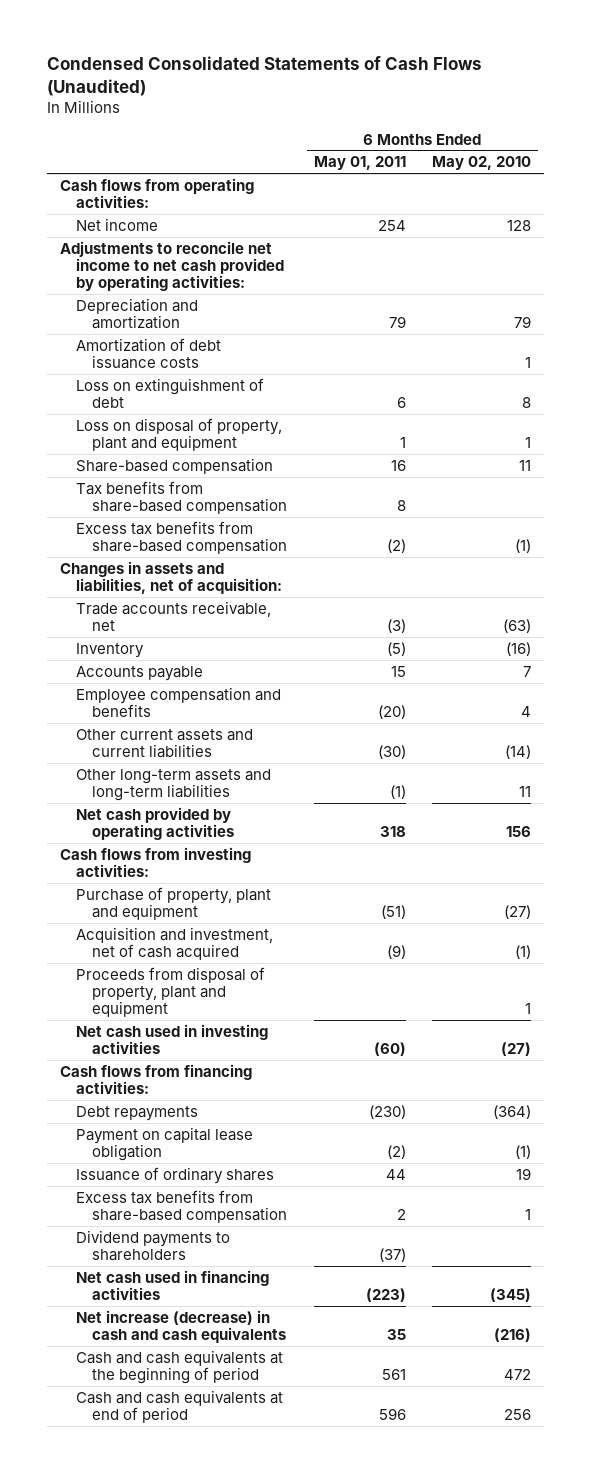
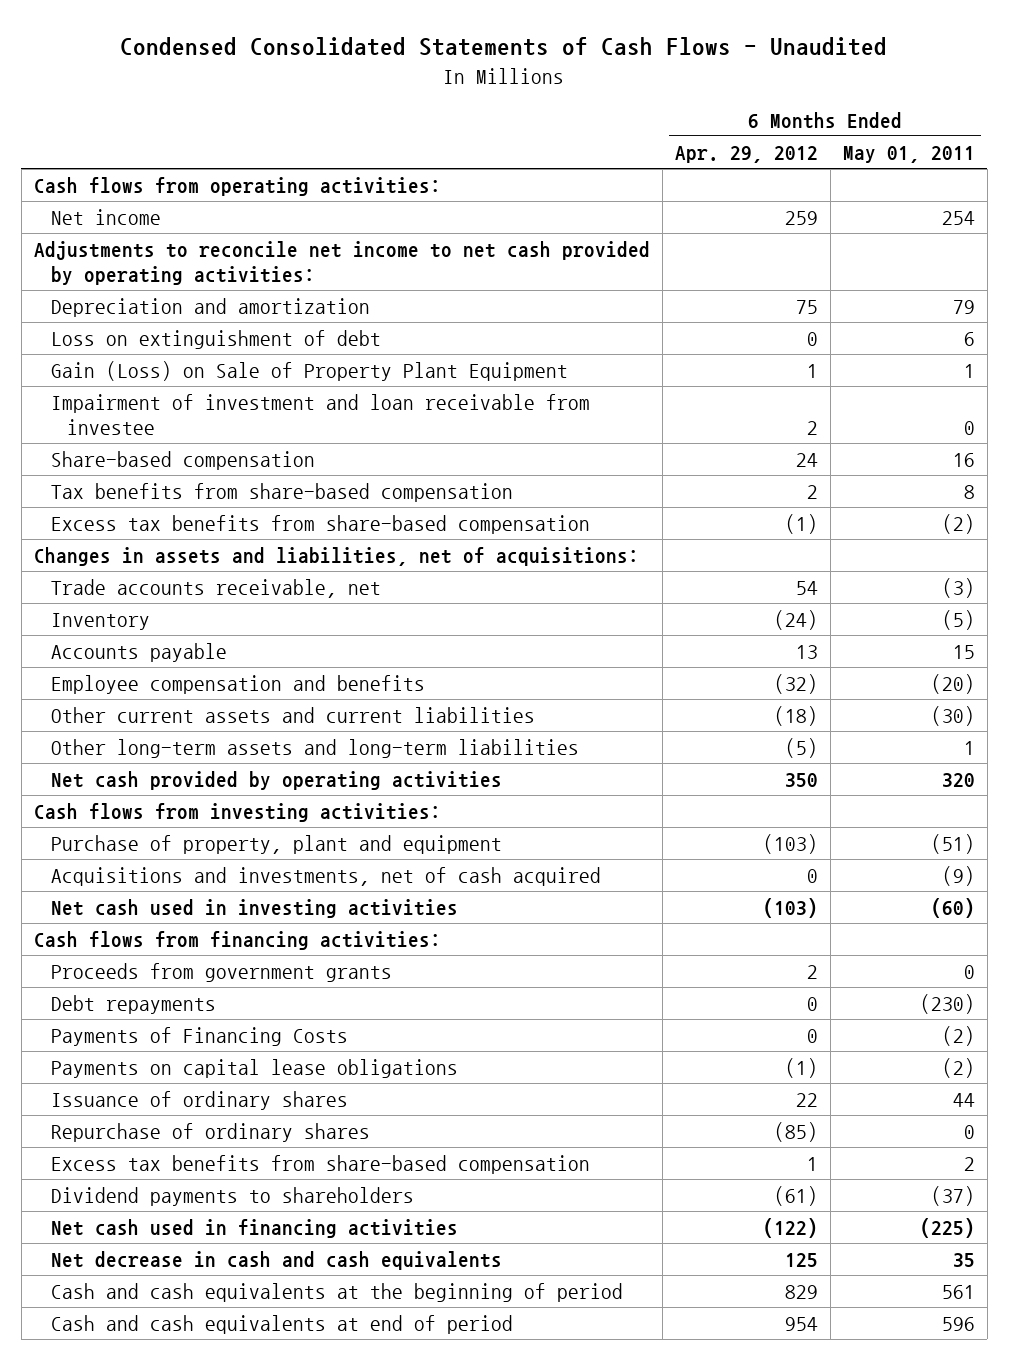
[46,55,482,97] Condensed Consolidated Statements of Cash Flows (Unaudited) -> [120,37,888,57] Condensed Consolidated Statements of Cash Flows - Unaudited
[432,156,532,171] May 02, 2010 -> none
none -> [674,145,818,163] Apr. 29, 2012
[76,337,222,370] Amortization of debt issuance costs -> none
[76,417,283,452] Loss on disposal of property, plant and equipment -> [50,360,568,381] Gain (Loss) on Sale of Property Plant Equipment
none -> [50,393,590,435] Impairment of investment and loan receivable from investee
[60,560,283,595] Changes in assets and liabilities, net of acquisition: -> [33,546,639,566] Changes in assets and liabilities, net of acquisitions:
[389,785,406,800] (1) -> [963,740,975,755] 1
[379,826,406,838] 318 -> [941,772,975,787] 320
[76,966,266,1018] Proceeds from disposal of property, plant and equipment -> none
[76,926,274,961] Acquisition and investment, net of cash acquired -> [50,866,601,886] Acquisitions and investments, net of cash acquired
none -> [50,962,392,982] Proceeds from government grants
none -> [50,1026,348,1046] Payments of Financing Costs
[76,1126,254,1162] Payment on capital lease obligation -> [50,1058,458,1078] Payments on capital lease obligations
none -> [50,1122,370,1142] Repurchase of ordinary shares
[365,1288,406,1303] (223) -> [919,1217,975,1238] (225)
[76,1309,286,1344] Net increase (decrease) in cash and cash equivalents -> [50,1250,502,1270] Net decrease in cash and cash equivalents

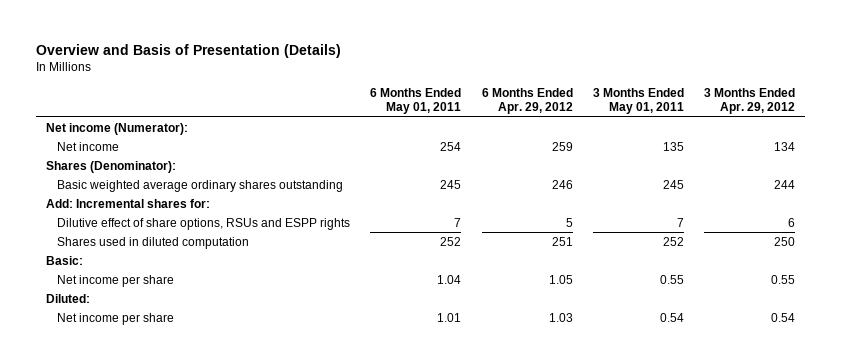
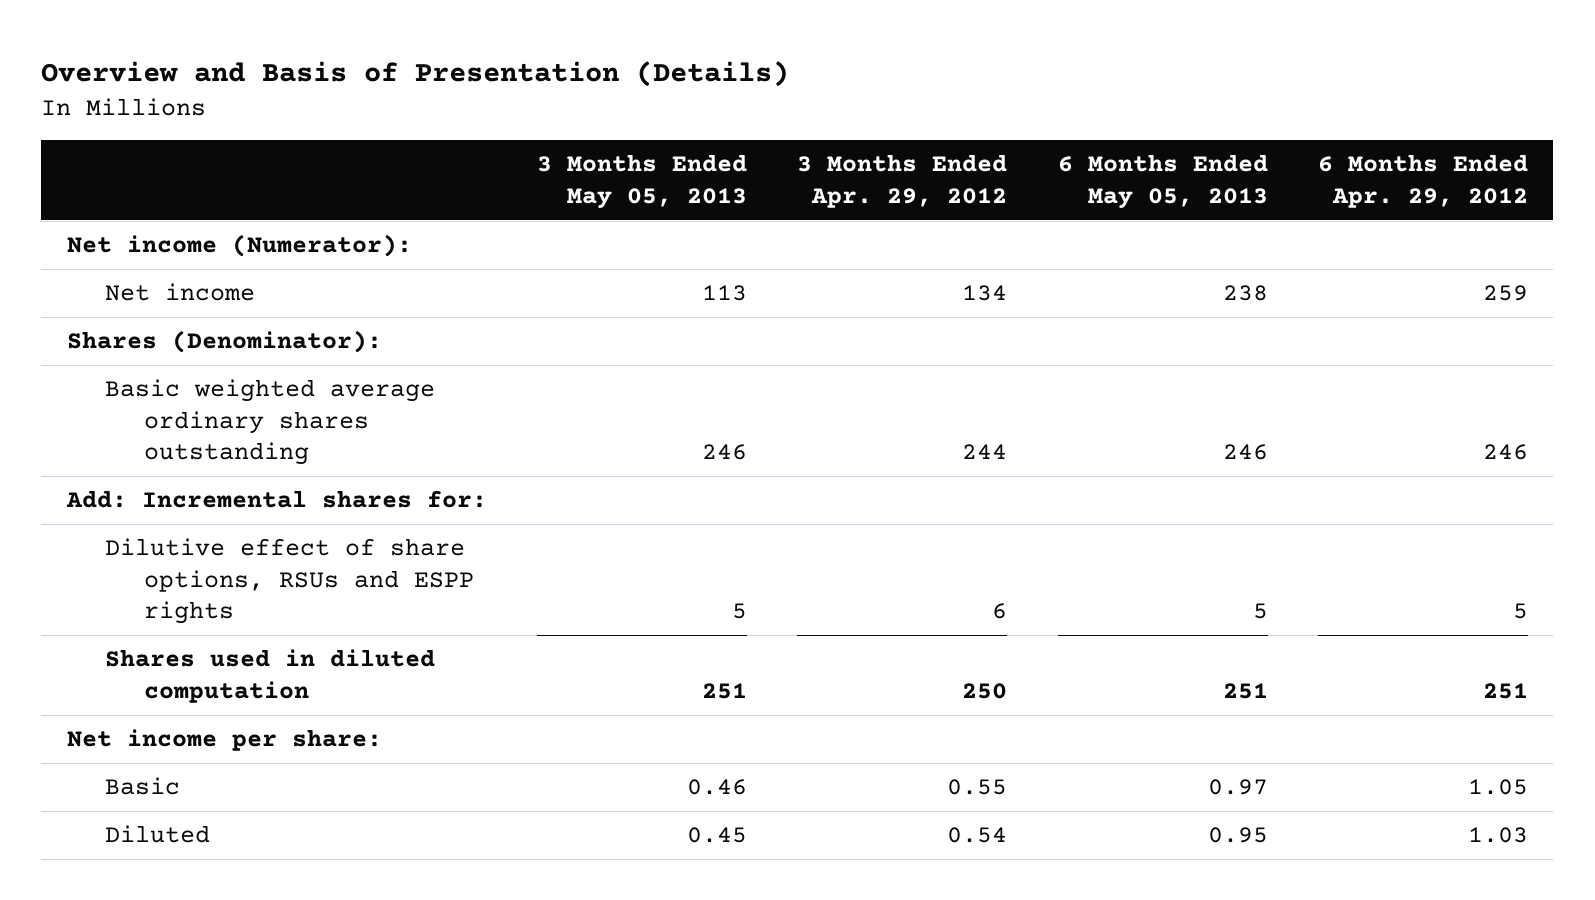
[370,88,462,115] 6 Months Ended May 01, 2011 -> none
[592,88,684,115] 3 Months Ended May 01, 2011 -> none
none -> [536,154,747,209] 3 Months Ended May 05, 2013
none -> [1057,154,1268,209] 6 Months Ended May 05, 2013
[46,255,84,265] Basic: -> none
[46,293,91,303] Diluted: -> none
none -> [66,729,382,752] Net income per share:
[57,274,175,287] Net income per share -> [105,777,181,796] Basic
[57,312,175,325] Net income per share -> [105,825,211,844] Diluted

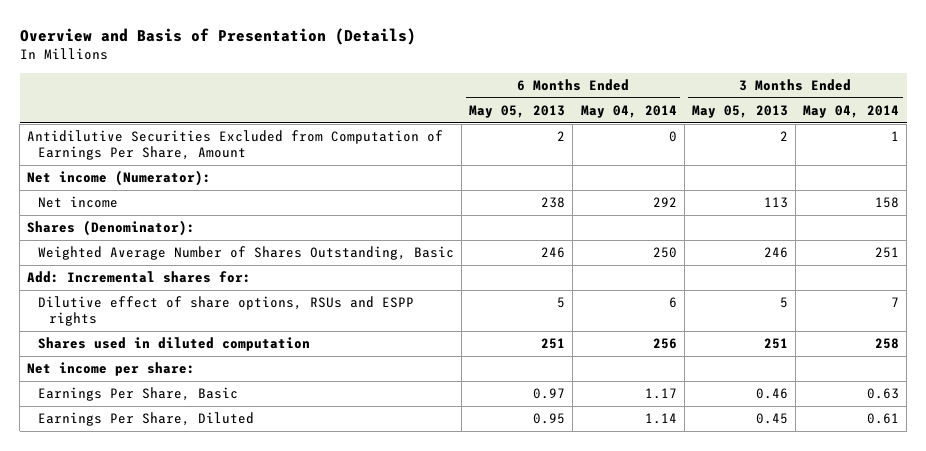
[797,154,1008,208] 3 Months Ended Apr. 29, 2012 -> none
[1318,154,1529,208] 6 Months Ended Apr. 29, 2012 -> none
none -> [580,105,677,119] May 04, 2014
none -> [803,105,900,119] May 04, 2014
none -> [27,130,444,161] Antidilutive Securities Excluded from Computation of Earnings Per Share, Amount
[105,379,436,466] Basic weighted average ordinary shares outstanding -> [38,246,455,261] Weighted Average Number of Shares Outstanding, Basic
[105,777,181,796] Basic -> [38,387,239,402] Earnings Per Share, Basic
[105,825,211,844] Diluted -> [38,412,255,427] Earnings Per Share, Diluted

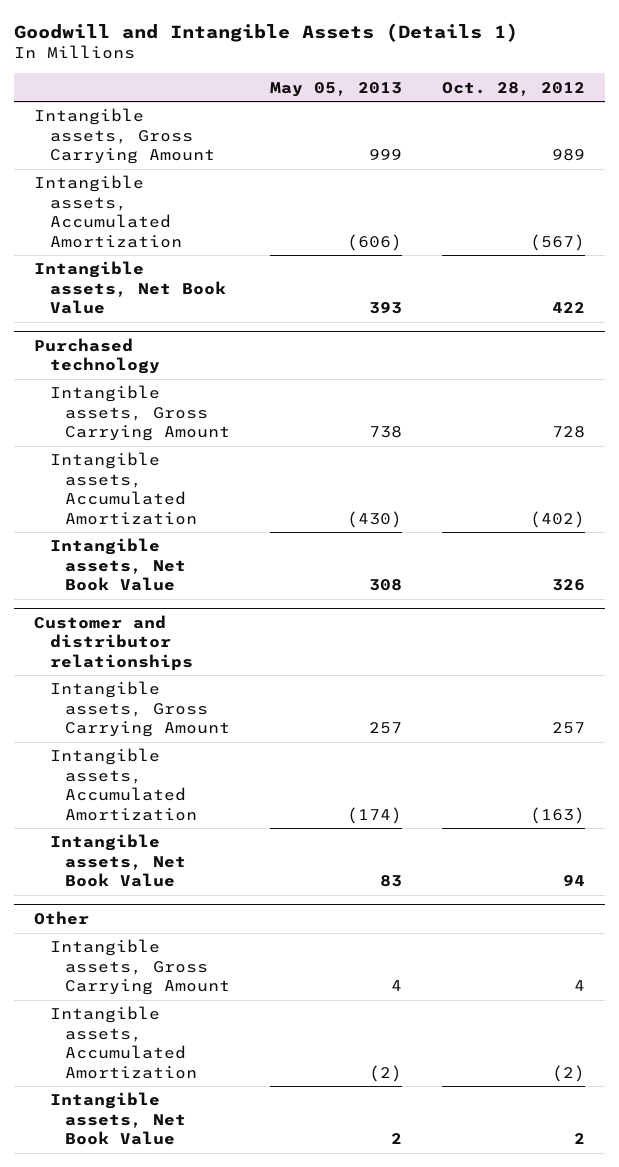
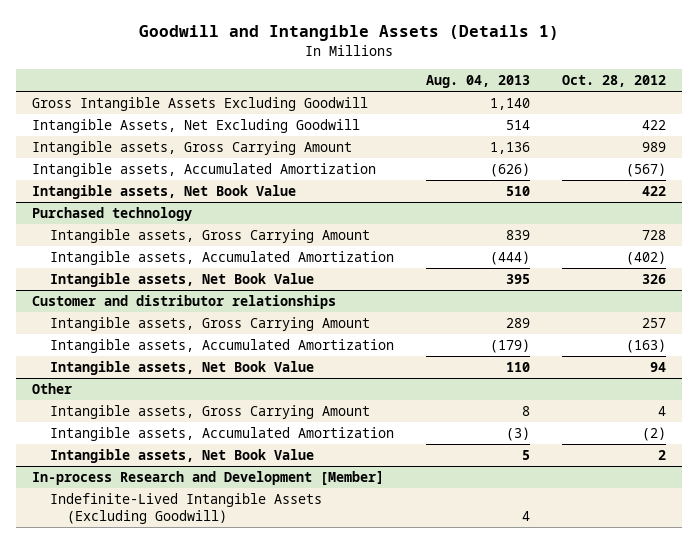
[270,81,403,97] May 05, 2013 -> none
none -> [425,75,530,89] Aug. 04, 2013
none -> [32,96,369,111] Gross Intangible Assets Excluding Goodwill
none -> [32,118,361,133] Intangible Assets, Net Excluding Goodwill
none -> [32,470,385,485] In-process Research and Development [Member]
none -> [49,492,322,525] Indefinite-Lived Intangible Assets (Excluding Goodwill)

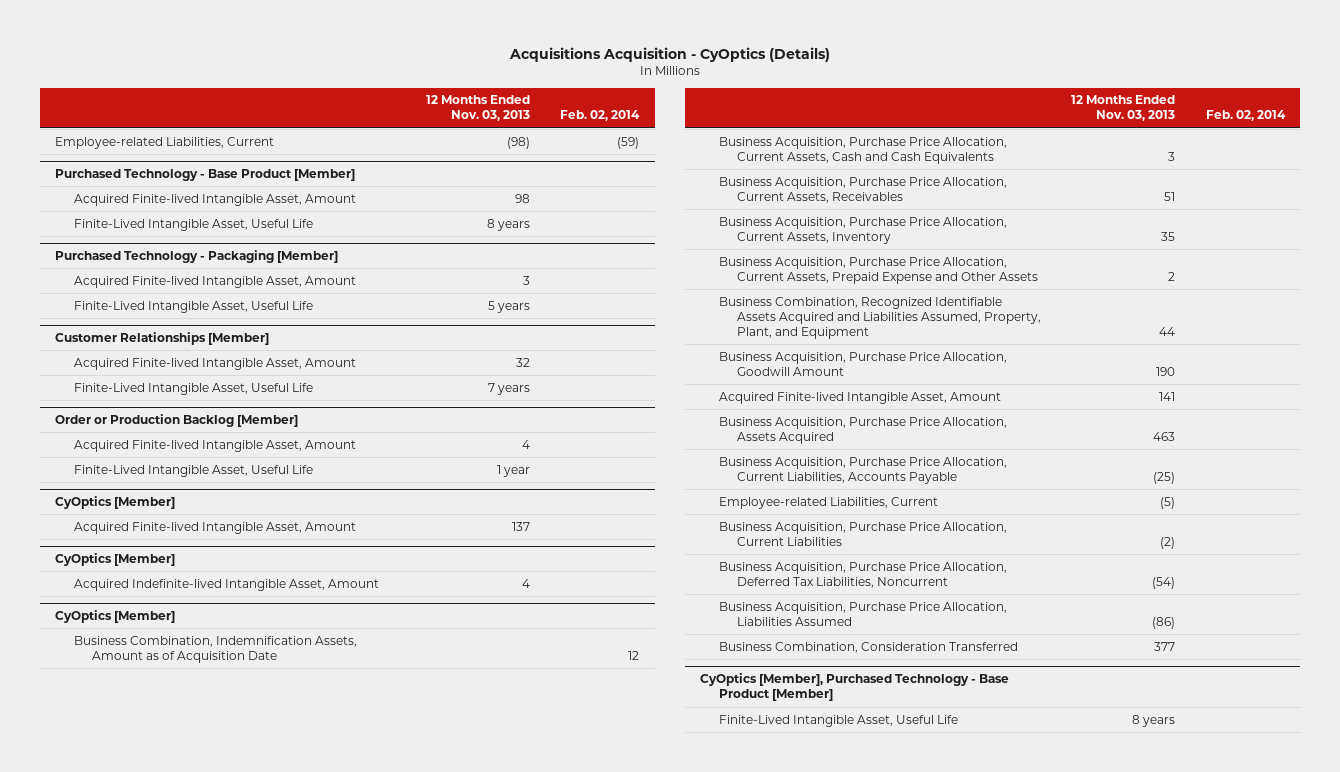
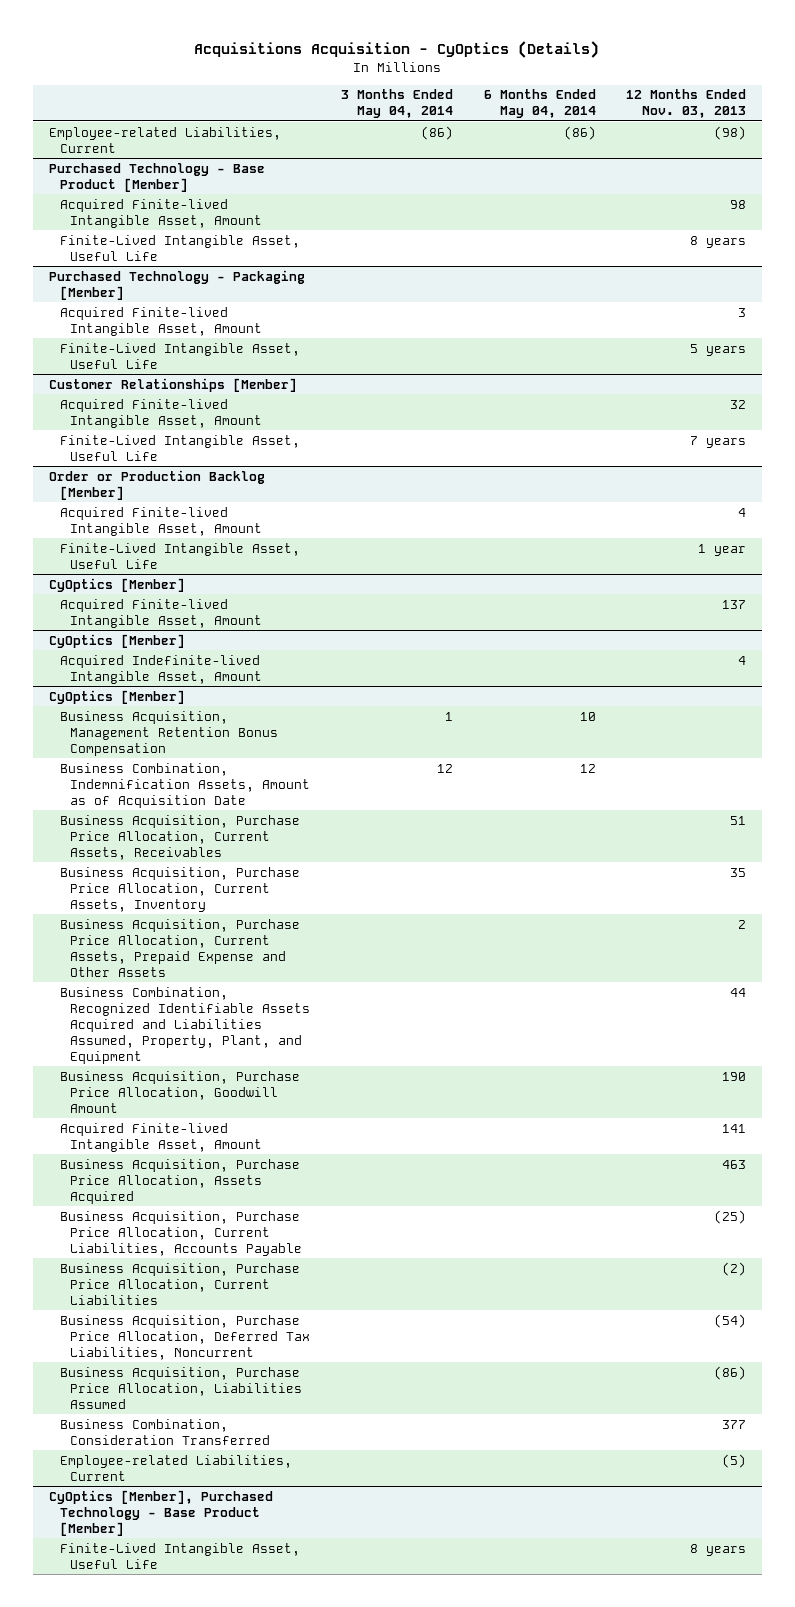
[560,110,641,122] Feb. 02, 2014 -> none
none -> [340,89,453,119] 3 Months Ended May 04, 2014
none -> [483,89,596,119] 6 Months Ended May 04, 2014
none -> [59,710,279,756] Business Acquisition, Management Retention Bonus Compensation
[718,136,1007,164] Business Acquisition, Purchase Price Allocation, Current Assets, Cash and Cash Equivalents -> none
[718,496,938,509] Employee-related Liabilities, Current -> [59,1454,292,1481] Employee-related Liabilities, Current

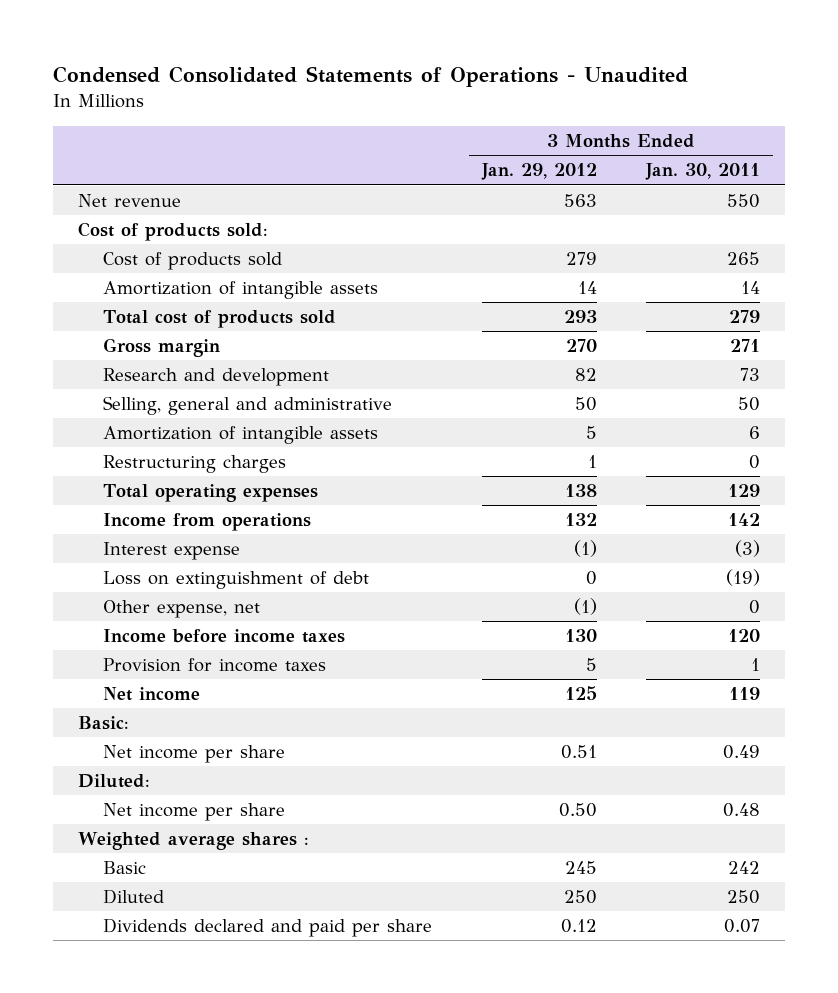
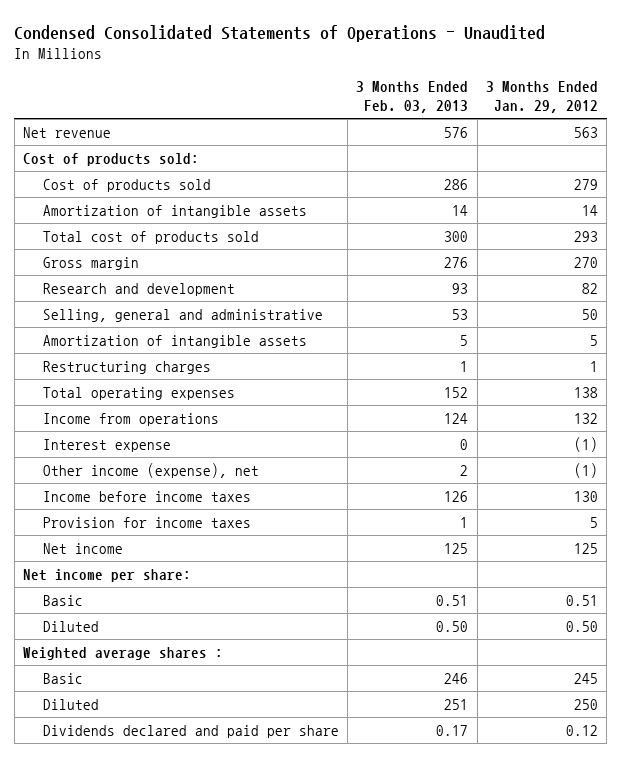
[645,163,761,181] Jan. 30, 2011 -> none
none -> [356,81,469,113] 3 Months Ended Feb. 03, 2013
[102,571,369,590] Loss on extinguishment of debt -> none
[102,600,260,619] Other expense, net -> [42,462,259,478] Other income (expense), net
[77,716,129,731] Basic: -> none
[77,774,150,789] Diluted: -> none
none -> [23,568,192,582] Net income per share:
[102,745,285,764] Net income per share -> [42,594,83,606] Basic
[102,803,285,822] Net income per share -> [42,620,99,632] Diluted

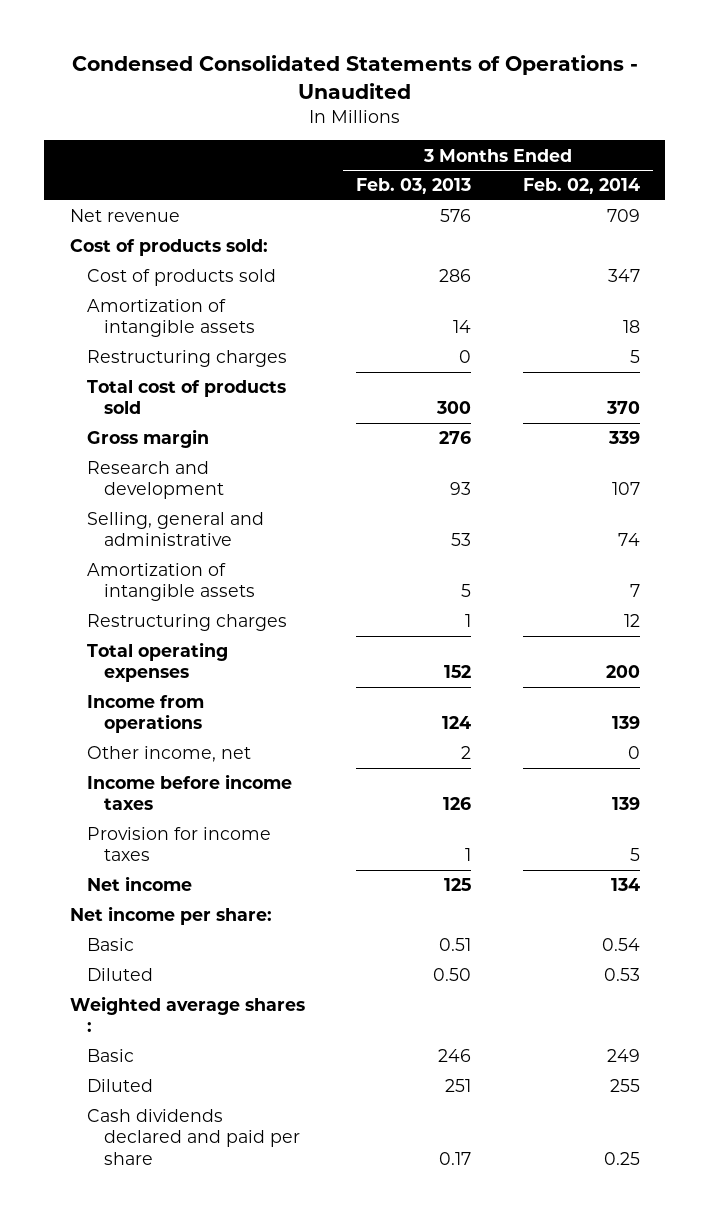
[486,81,599,113] 3 Months Ended Jan. 29, 2012 -> none
none -> [522,178,640,195] Feb. 02, 2014
none -> [86,350,287,368] Restructuring charges
[42,438,171,452] Interest expense -> none
[42,462,259,478] Other income (expense), net -> [86,746,251,763] Other income, net
[42,724,339,738] Dividends declared and paid per share -> [86,1109,301,1165] Cash dividends declared and paid per share

